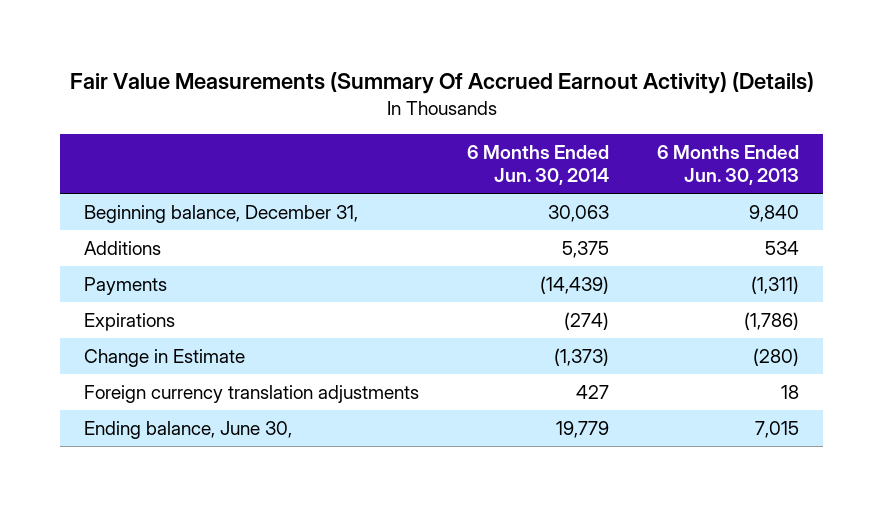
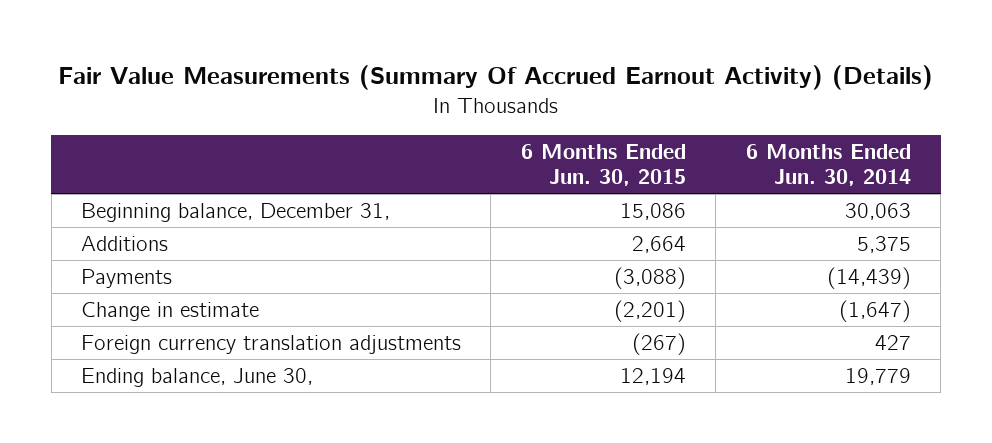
[657,145,800,186] 6 Months Ended Jun. 30, 2013 -> none
none -> [520,143,686,186] 6 Months Ended Jun. 30, 2015
[83,312,175,331] Expirations -> none
[83,348,245,367] Change in Estimate -> [81,302,260,322] Change in estimate
[554,347,610,366] (1,373) -> [838,300,911,323] (1,647)

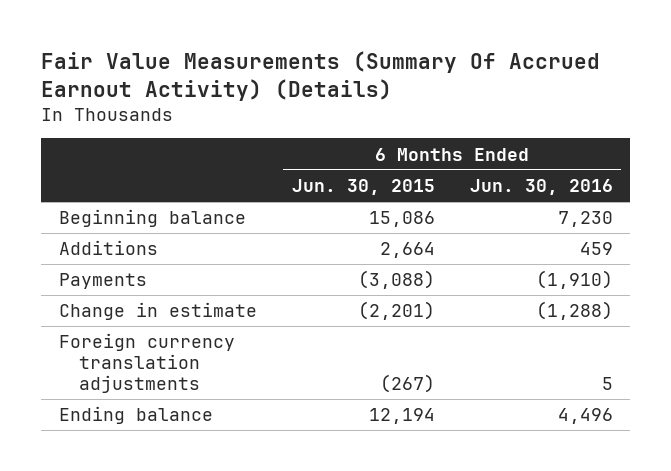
[745,143,911,186] 6 Months Ended Jun. 30, 2014 -> none
none -> [469,178,613,195] Jun. 30, 2016
[81,203,391,223] Beginning balance, December 31, -> [58,209,246,228] Beginning balance
[81,368,314,388] Ending balance, June 30, -> [58,406,213,425] Ending balance

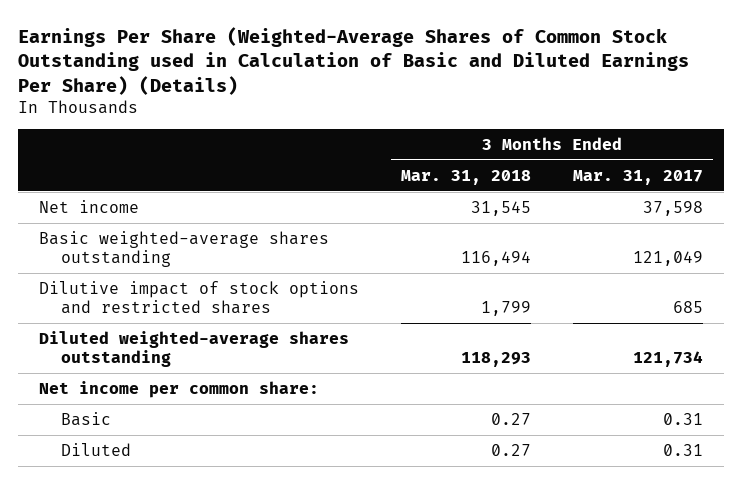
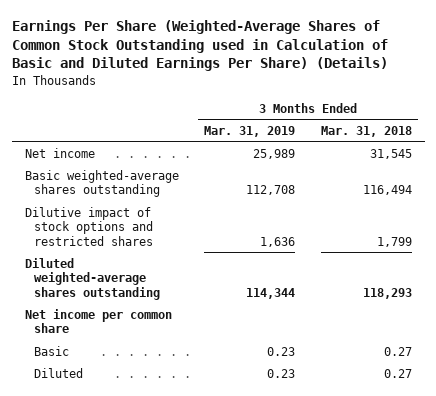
[572,169,703,185] Mar. 31, 2017 -> none
none -> [204,125,296,137] Mar. 31, 2019
[39,381,320,399] Net income per common share: -> [24,308,172,334] Net income per common share

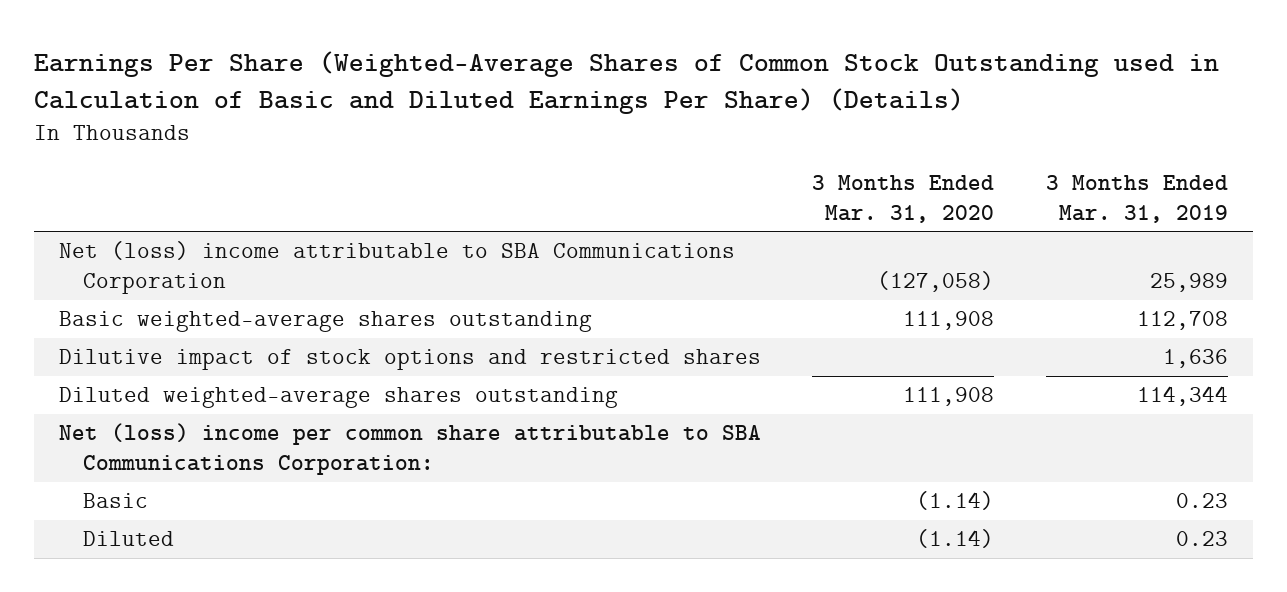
[320,125,412,137] Mar. 31, 2018 -> none
none -> [812,174,995,223] 3 Months Ended Mar. 31, 2020
[24,147,95,158] Net income -> [59,241,736,295] Net (loss) income attributable to SBA Communications Corporation
[24,308,172,334] Net income per common share -> [59,423,762,476] Net (loss) income per common share attributable to SBA Communications Corporation:

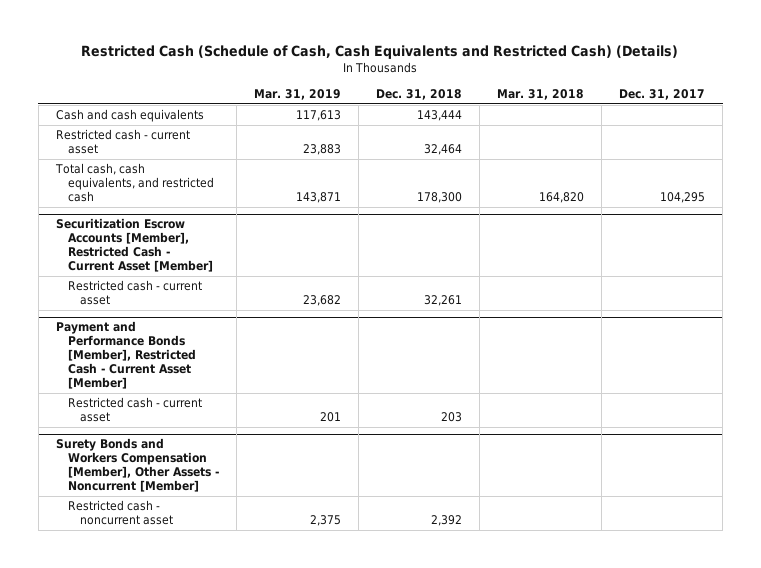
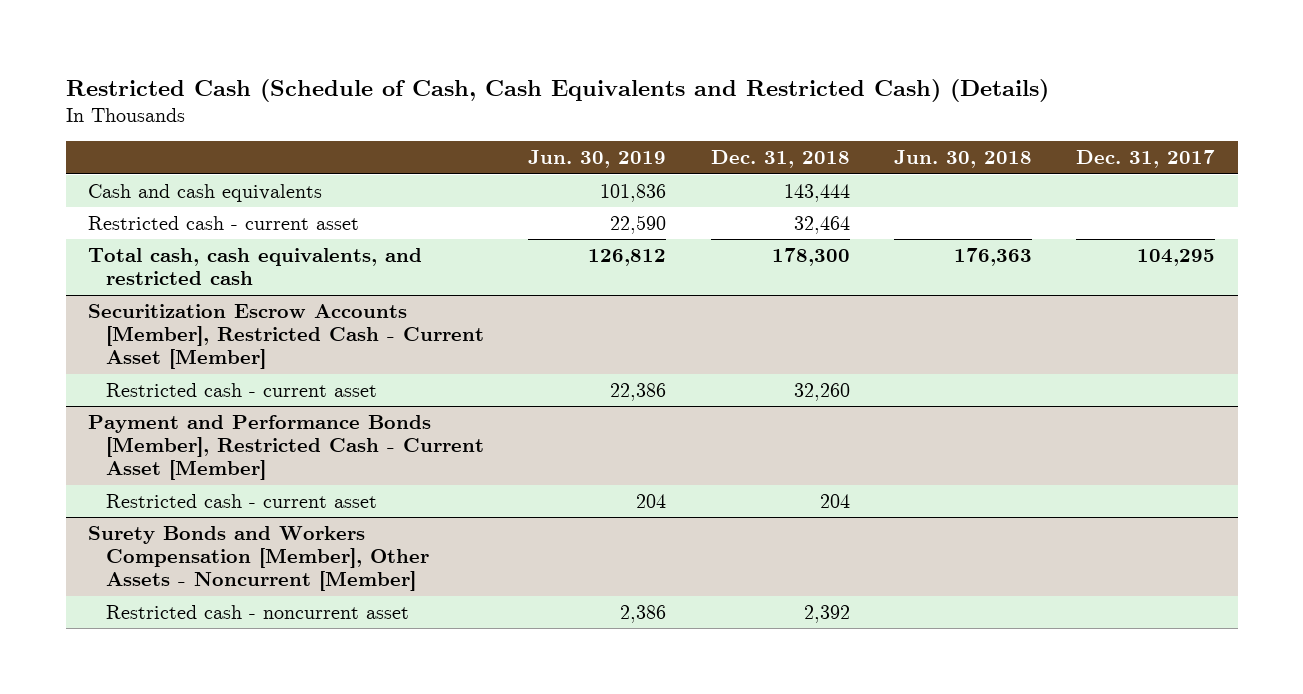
[254,89,342,101] Mar. 31, 2019 -> none
[497,89,585,101] Mar. 31, 2018 -> none
none -> [528,150,667,169] Jun. 30, 2019
none -> [893,150,1032,169] Jun. 30, 2018
[424,295,463,307] 32,261 -> [793,382,850,401] 32,260
[441,412,463,423] 203 -> [819,493,850,508] 204

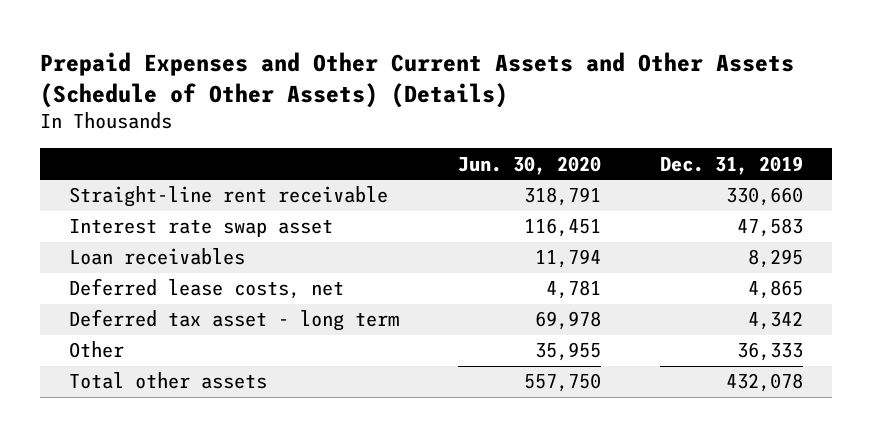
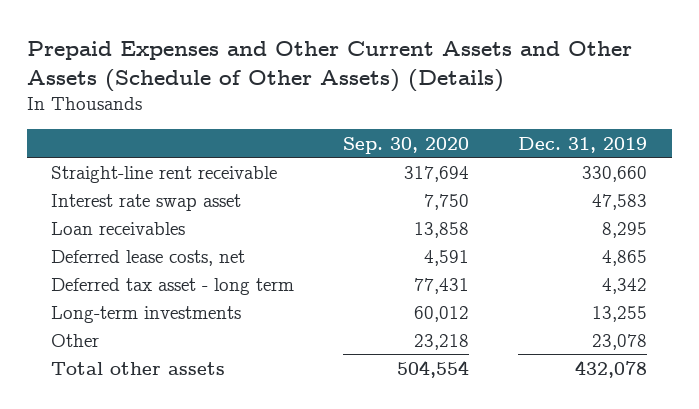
[457,155,601,175] Jun. 30, 2020 -> none
none -> [343,136,470,154] Sep. 30, 2020
none -> [51,305,242,323] Long-term investments
[736,342,803,362] 36,333 -> [592,333,648,350] 23,078

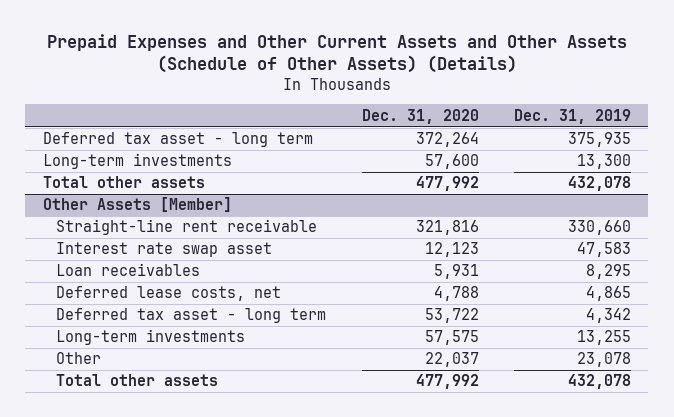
[343,136,470,154] Sep. 30, 2020 -> none
none -> [361,108,479,124] Dec. 31, 2020
none -> [42,132,313,148] Deferred tax asset - long term
none -> [42,153,232,170] Long-term investments
none -> [42,176,205,189] Total other assets
none -> [42,197,232,213] Other Assets [Member]

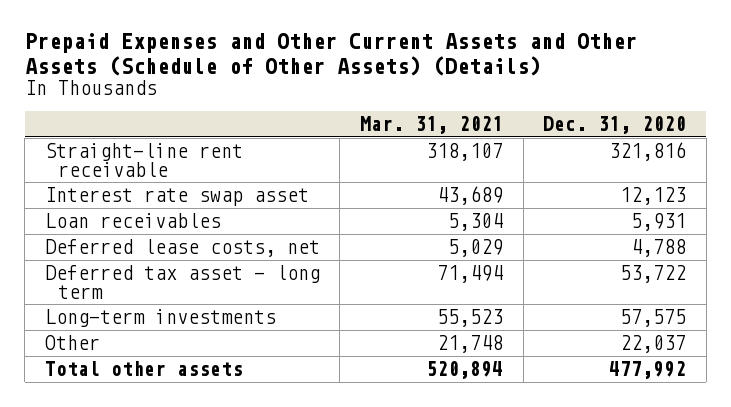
[513,108,631,124] Dec. 31, 2019 -> none
none -> [359,116,503,135] Mar. 31, 2021
[42,132,313,148] Deferred tax asset - long term -> none
[42,153,232,170] Long-term investments -> none
[42,176,205,189] Total other assets -> none
[42,197,232,213] Other Assets [Member] -> none

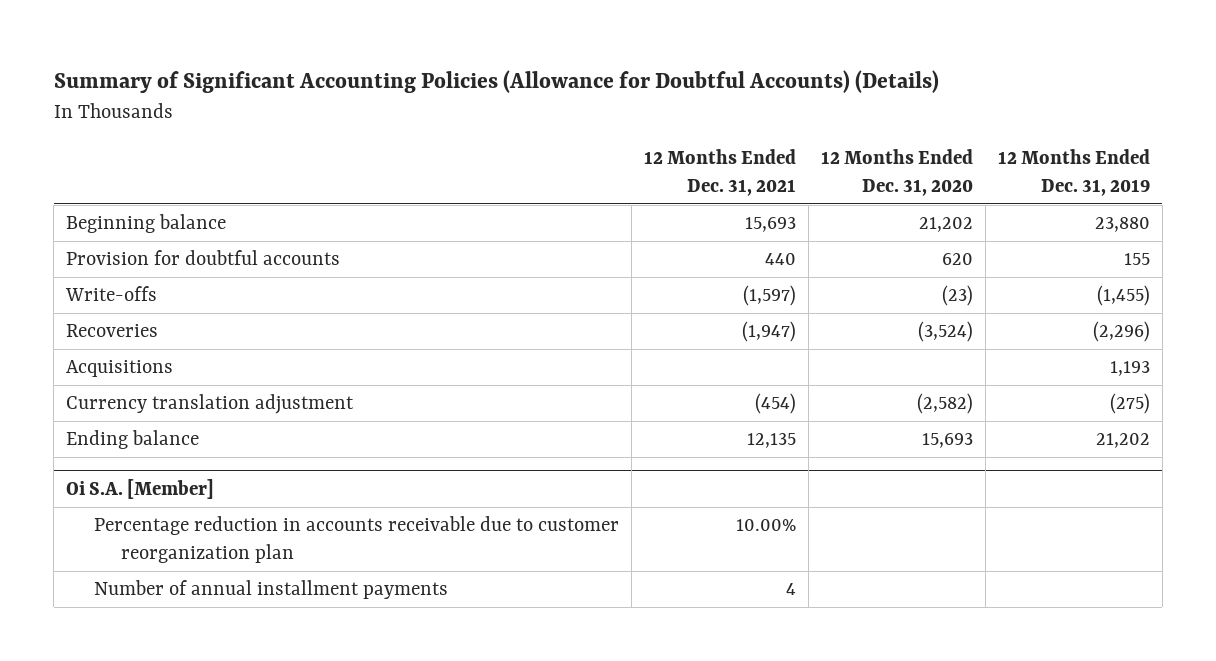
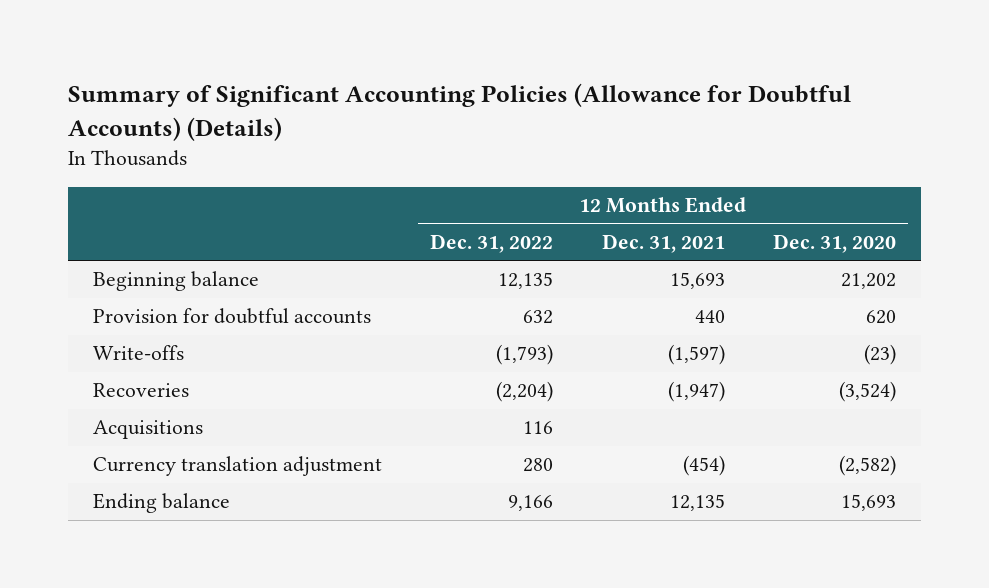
[997,148,1150,196] 12 Months Ended Dec. 31, 2019 -> none
none -> [430,233,554,253] Dec. 31, 2022
[66,479,215,500] Oi S.A. [Member] -> none
[93,516,619,564] Percentage reduction in accounts receivable due to customer reorganization plan -> none
[93,580,448,600] Number of annual installment payments -> none

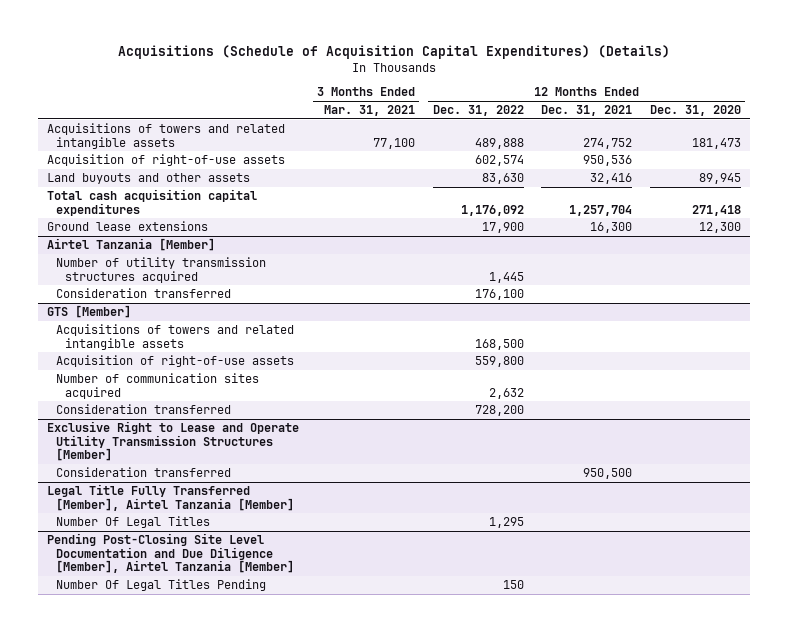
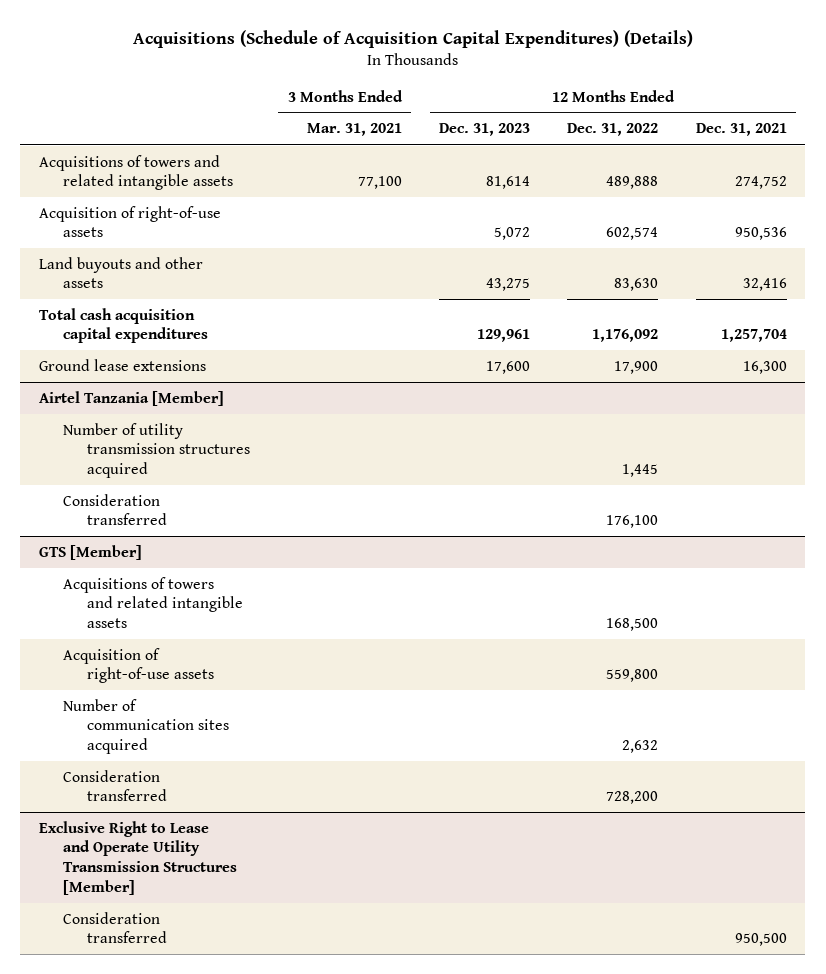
[649,105,741,117] Dec. 31, 2020 -> none
none -> [438,123,530,137] Dec. 31, 2023
[47,484,295,511] Legal Title Fully Transferred [Member], Airtel Tanzania [Member] -> none
[56,516,211,529] Number Of Legal Titles -> none
[47,533,295,574] Pending Post-Closing Site Level Documentation and Due Diligence [Member], Airtel Tanzania [Member] -> none
[56,579,267,592] Number Of Legal Titles Pending -> none

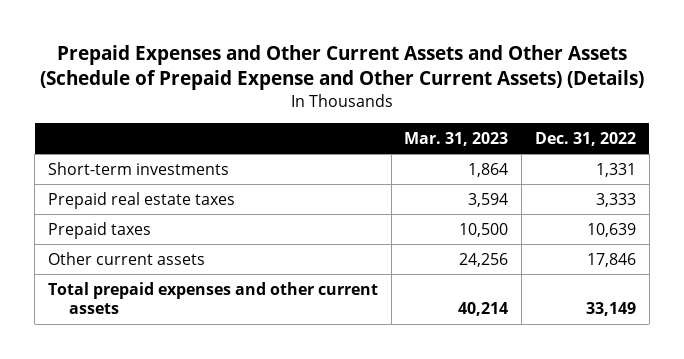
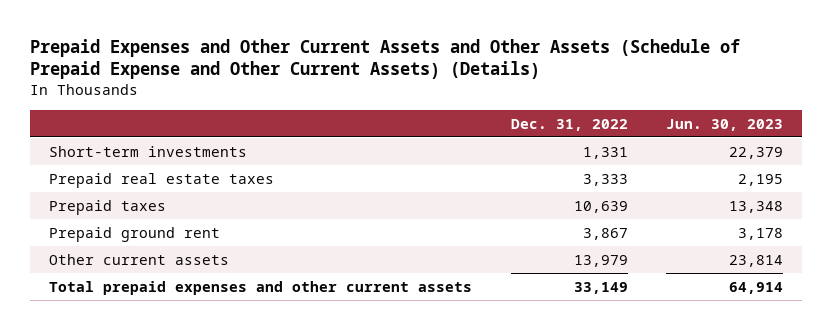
[404,131,509,146] Mar. 31, 2023 -> none
none -> [666,118,784,131] Jun. 30, 2023
none -> [49,226,221,242] Prepaid ground rent
[586,252,636,267] 17,846 -> [573,254,628,267] 13,979

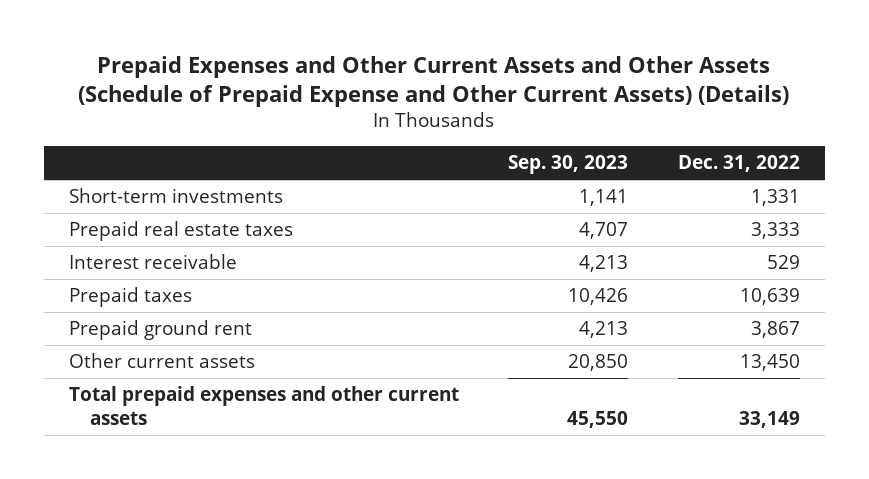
[666,118,784,131] Jun. 30, 2023 -> none
none -> [508,155,629,175] Sep. 30, 2023
none -> [68,254,237,270] Interest receivable
[573,254,628,267] 13,979 -> [740,354,801,372] 13,450

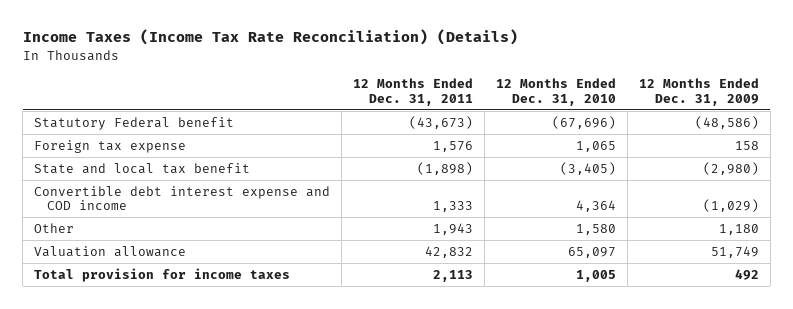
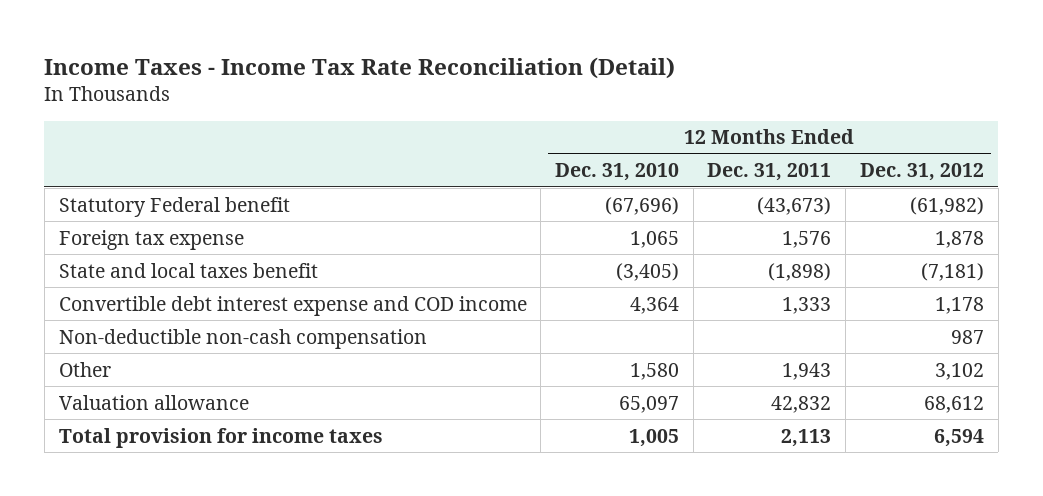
[22,29,518,46] Income Taxes (Income Tax Rate Reconciliation) (Details) -> [44,56,676,79] Income Taxes - Income Tax Rate Reconciliation (Detail)
[638,78,759,106] 12 Months Ended Dec. 31, 2009 -> none
none -> [859,163,984,182] Dec. 31, 2012
[34,162,251,174] State and local tax benefit -> [58,262,318,278] State and local taxes benefit
none -> [58,328,427,349] Non-deductible non-cash compensation

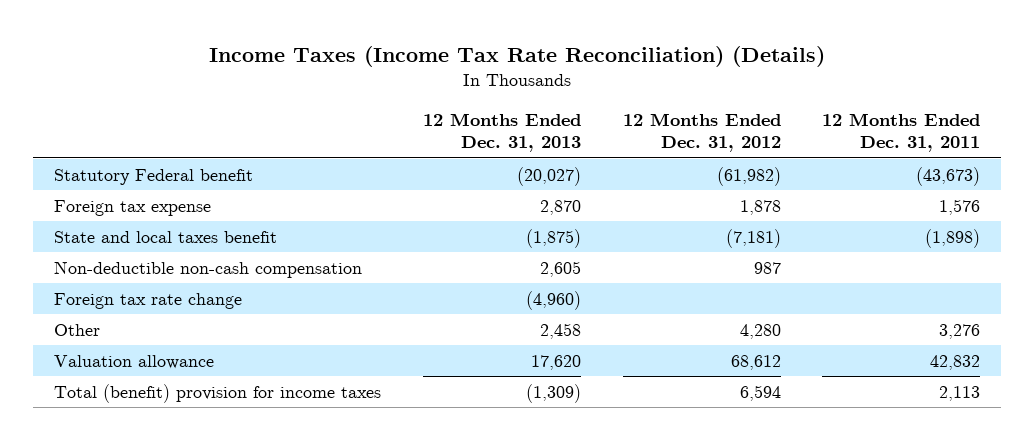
[44,56,676,79] Income Taxes - Income Tax Rate Reconciliation (Detail) -> [209,45,826,67] Income Taxes (Income Tax Rate Reconciliation) (Details)
[555,163,680,182] Dec. 31, 2010 -> none
none -> [422,113,581,153] 12 Months Ended Dec. 31, 2013
[58,295,527,316] Convertible debt interest expense and COD income -> none
none -> [54,292,243,309] Foreign tax rate change
[782,362,832,380] 1,943 -> [939,323,981,339] 3,276
[934,362,984,380] 3,102 -> [739,323,781,339] 4,280
[58,427,383,448] Total provision for income taxes -> [54,383,382,403] Total (benefit) provision for income taxes

